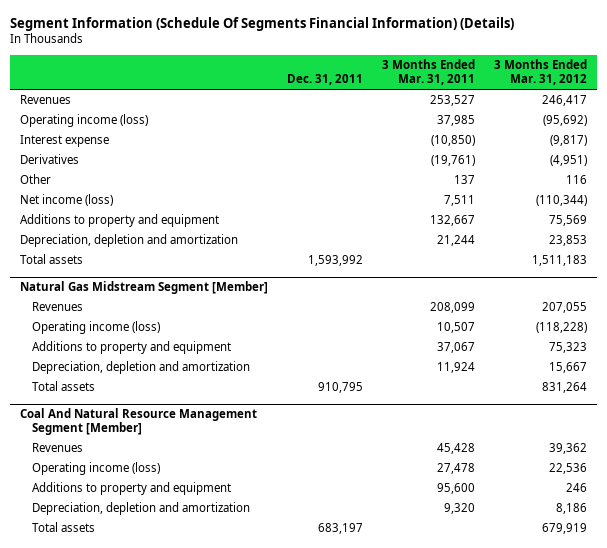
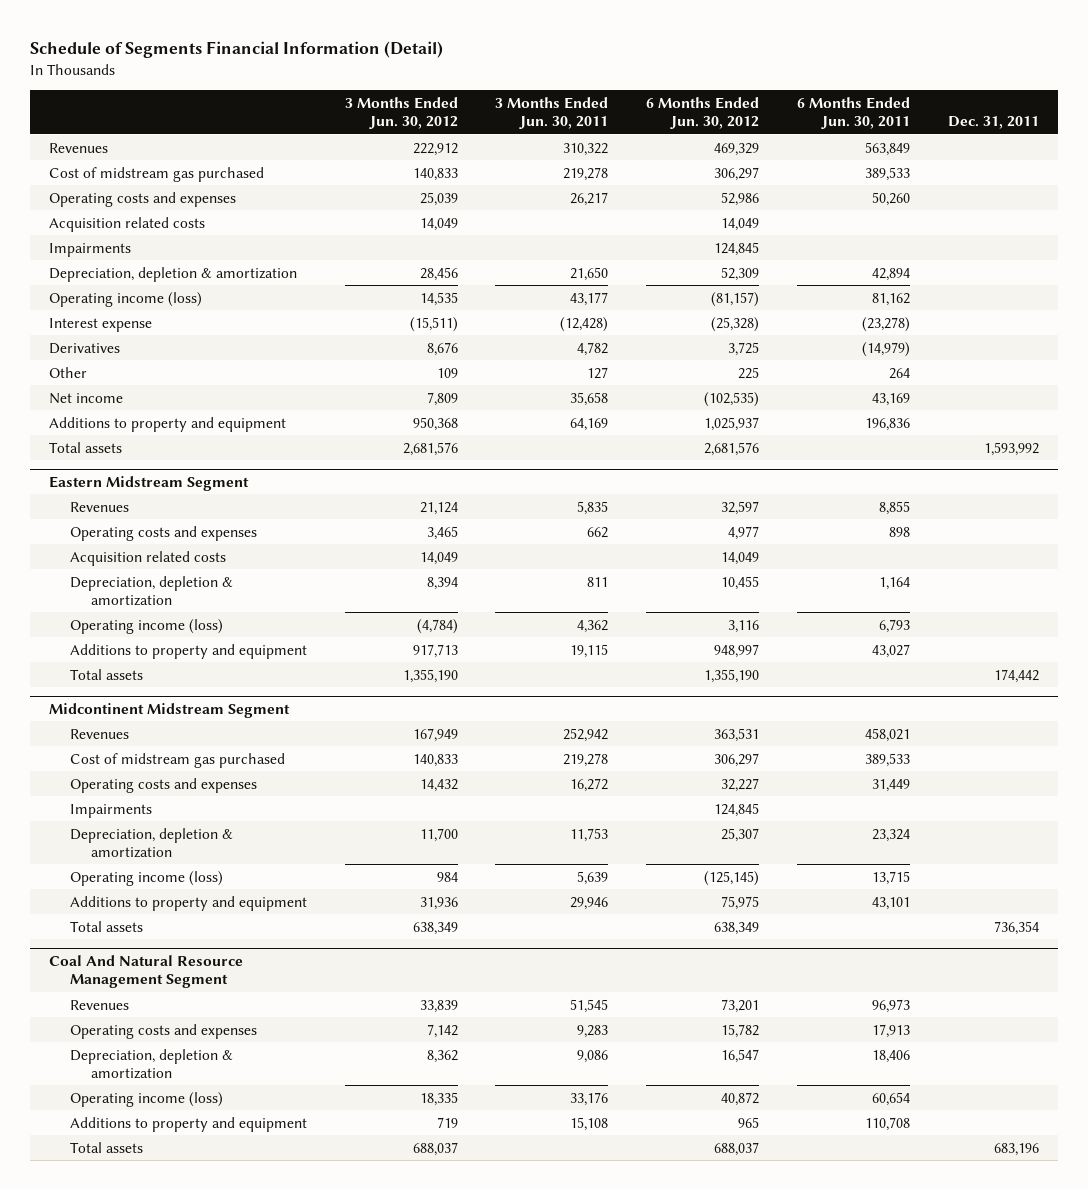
[10,16,515,31] Segment Information (Schedule Of Segments Financial Information) (Details) -> [30,40,444,58] Schedule of Segments Financial Information (Detail)
[382,59,476,86] 3 Months Ended Mar. 31, 2011 -> none
[494,59,588,86] 3 Months Ended Mar. 31, 2012 -> none
none -> [344,96,458,130] 3 Months Ended Jun. 30, 2012
none -> [495,96,609,130] 3 Months Ended Jun. 30, 2011
none -> [646,96,760,130] 6 Months Ended Jun. 30, 2012
none -> [796,96,910,130] 6 Months Ended Jun. 30, 2011
none -> [48,166,264,182] Cost of midstream gas purchased
none -> [48,191,236,207] Operating costs and expenses
none -> [48,216,205,232] Acquisition related costs
none -> [48,242,131,257] Impairments
none -> [48,266,297,282] Depreciation, depletion & amortization
[19,194,113,207] Net income (loss) -> [48,392,123,404] Net income
[19,234,238,248] Depreciation, depletion and amortization -> none
[19,281,268,295] Natural Gas Midstream Segment [Member] -> none
[32,302,84,312] Revenues -> none
[32,321,161,335] Operating income (loss) -> none
[32,341,232,355] Additions to property and equipment -> none
[32,361,251,375] Depreciation, depletion and amortization -> none
[32,381,96,392] Total assets -> none
none -> [48,475,249,491] Eastern Midstream Segment
none -> [69,501,129,512] Revenues
none -> [69,525,257,541] Operating costs and expenses
none -> [69,550,226,566] Acquisition related costs
none -> [69,575,233,606] Depreciation, depletion & amortization
none -> [69,618,223,634] Operating income (loss)
none -> [69,643,307,659] Additions to property and equipment
none -> [69,668,143,680] Total assets
none -> [48,702,290,718] Midcontinent Midstream Segment
none -> [69,728,129,739] Revenues
none -> [69,752,285,768] Cost of midstream gas purchased
none -> [69,777,257,793] Operating costs and expenses
none -> [69,803,152,818] Impairments
none -> [69,827,233,858] Depreciation, depletion & amortization
none -> [69,870,223,886] Operating income (loss)
none -> [69,895,307,911] Additions to property and equipment
none -> [69,920,143,932] Total assets
[19,408,257,436] Coal And Natural Resource Management Segment [Member] -> [48,954,243,989] Coal And Natural Resource Management Segment
none -> [69,1023,257,1039] Operating costs and expenses
none -> [69,1048,233,1079] Depreciation, depletion & amortization
[32,502,251,516] Depreciation, depletion and amortization -> none
[317,523,363,535] 683,197 -> [993,1142,1039,1156] 683,196

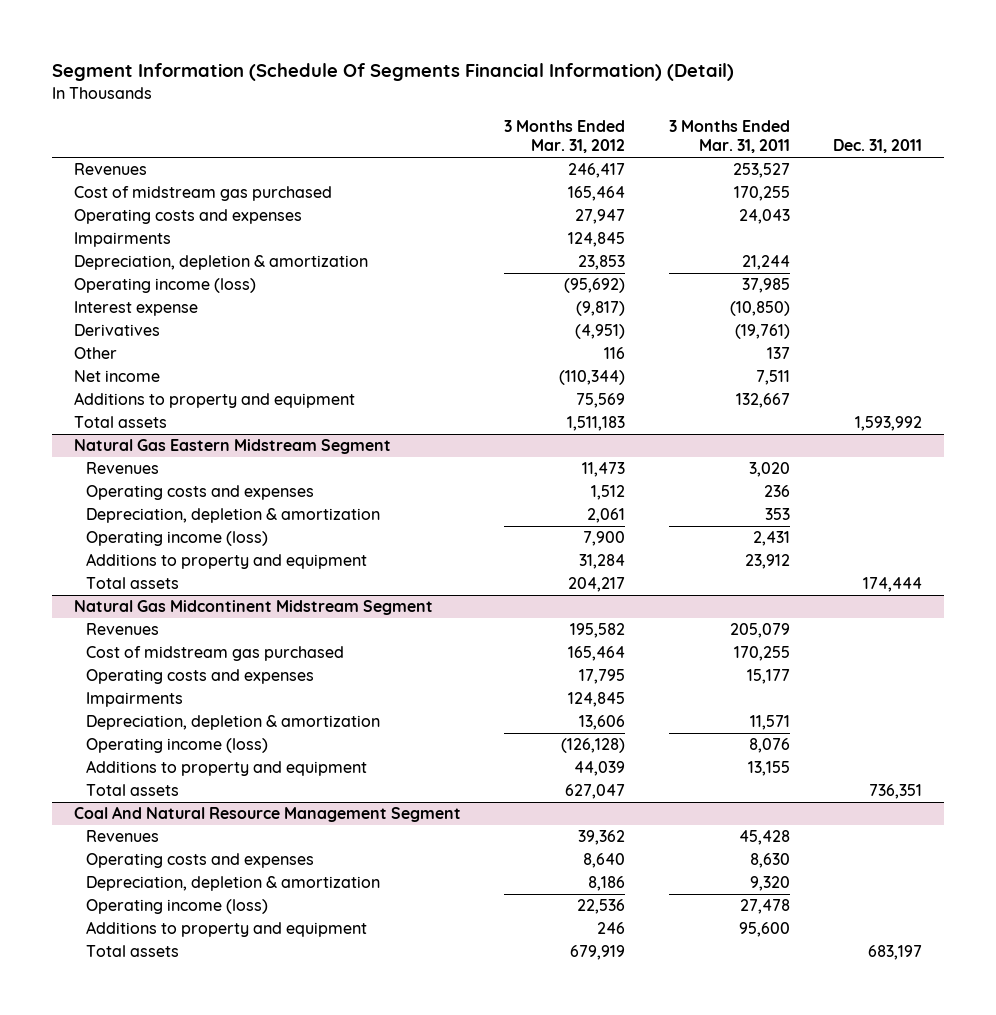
[30,40,444,58] Schedule of Segments Financial Information (Detail) -> [51,63,734,82] Segment Information (Schedule Of Segments Financial Information) (Detail)
[344,96,458,130] 3 Months Ended Jun. 30, 2012 -> none
[495,96,609,130] 3 Months Ended Jun. 30, 2011 -> none
[646,96,760,130] 6 Months Ended Jun. 30, 2012 -> none
[796,96,910,130] 6 Months Ended Jun. 30, 2011 -> none
none -> [504,120,626,154] 3 Months Ended Mar. 31, 2012
none -> [668,120,790,154] 3 Months Ended Mar. 31, 2011
[48,216,205,232] Acquisition related costs -> none
[48,475,249,491] Eastern Midstream Segment -> [73,439,391,455] Natural Gas Eastern Midstream Segment
[69,550,226,566] Acquisition related costs -> none
[993,668,1039,683] 174,442 -> [863,577,923,593] 174,444
[48,702,290,718] Midcontinent Midstream Segment -> [73,600,433,616] Natural Gas Midcontinent Midstream Segment
[993,920,1039,935] 736,354 -> [869,784,923,800] 736,351
[993,1142,1039,1156] 683,196 -> [868,945,923,961] 683,197

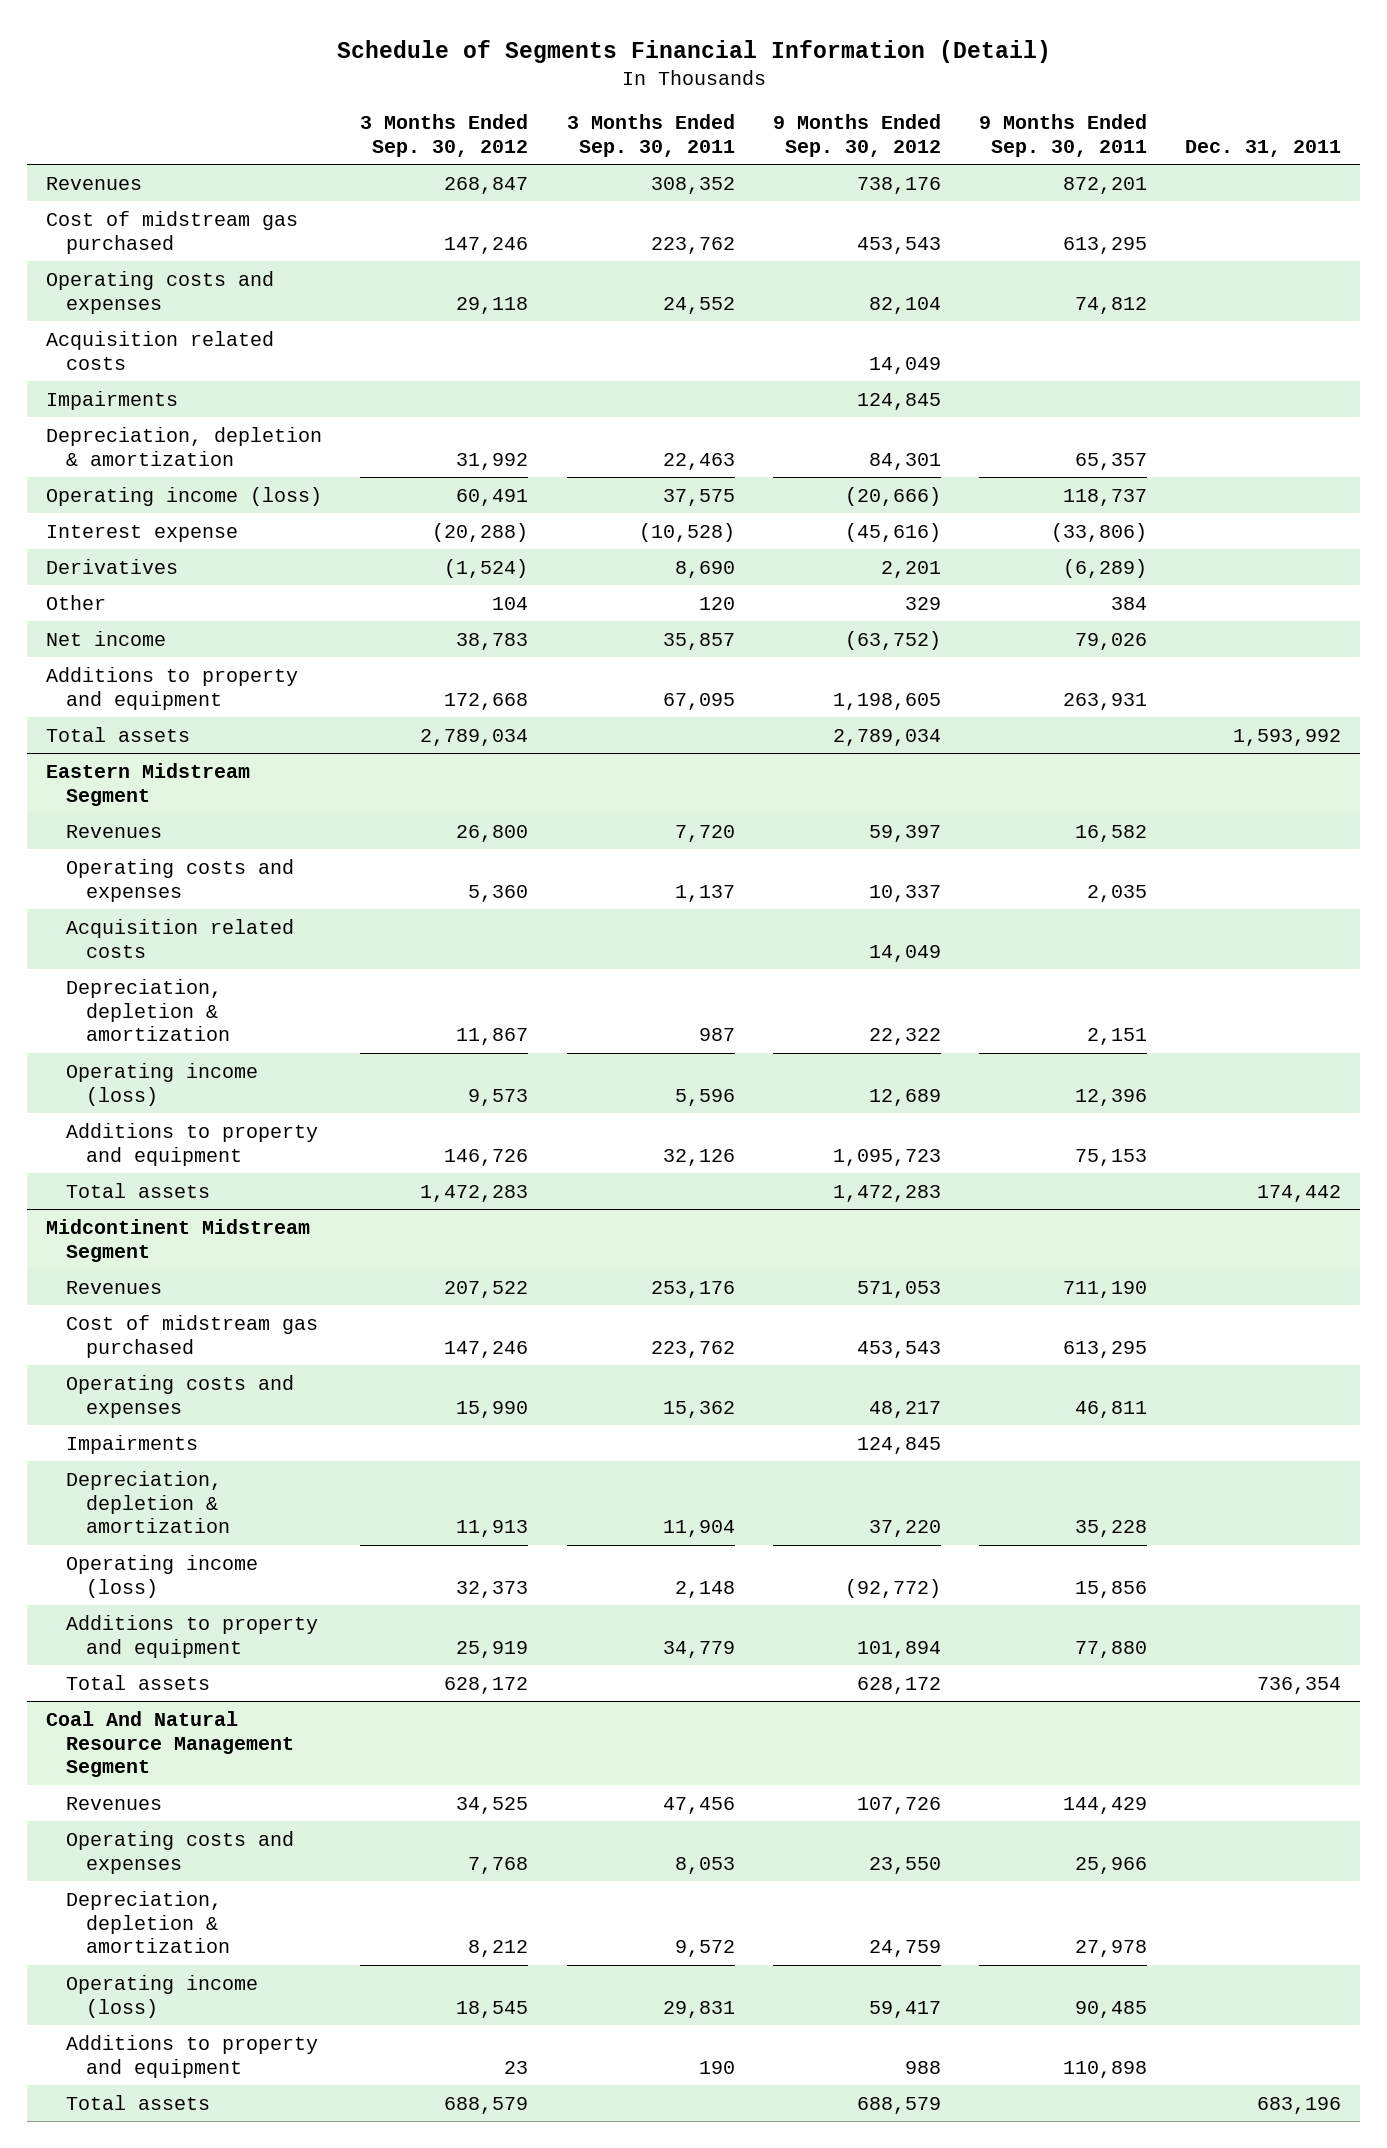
[51,63,734,82] Segment Information (Schedule Of Segments Financial Information) (Detail) -> [336,39,1051,63] Schedule of Segments Financial Information (Detail)
[504,120,626,154] 3 Months Ended Mar. 31, 2012 -> none
[668,120,790,154] 3 Months Ended Mar. 31, 2011 -> none
none -> [360,113,529,157] 3 Months Ended Sep. 30, 2012
none -> [566,113,735,157] 3 Months Ended Sep. 30, 2011
none -> [772,113,941,157] 9 Months Ended Sep. 30, 2012
none -> [978,113,1147,157] 9 Months Ended Sep. 30, 2011
none -> [46,330,275,370] Acquisition related costs
[73,439,391,455] Natural Gas Eastern Midstream Segment -> [46,762,251,806] Eastern Midstream Segment
none -> [66,918,295,958] Acquisition related costs
[863,577,923,593] 174,444 -> [1257,1184,1342,1202] 174,442
[73,600,433,616] Natural Gas Midcontinent Midstream Segment -> [46,1218,311,1262] Midcontinent Midstream Segment
[869,784,923,800] 736,351 -> [1257,1676,1342,1694] 736,354
[868,945,923,961] 683,197 -> [1257,2096,1342,2114] 683,196

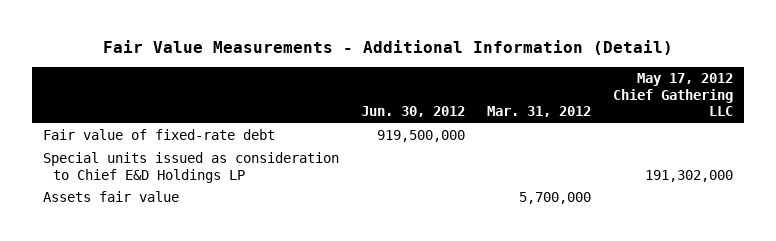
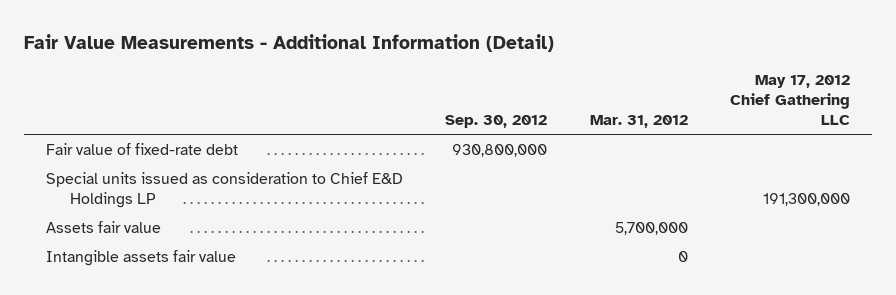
[360,106,465,118] Jun. 30, 2012 -> none
none -> [445,114,548,128] Sep. 30, 2012
[644,169,733,182] 191,302,000 -> [763,192,851,206] 191,300,000
none -> [45,249,236,266] Intangible assets fair value

